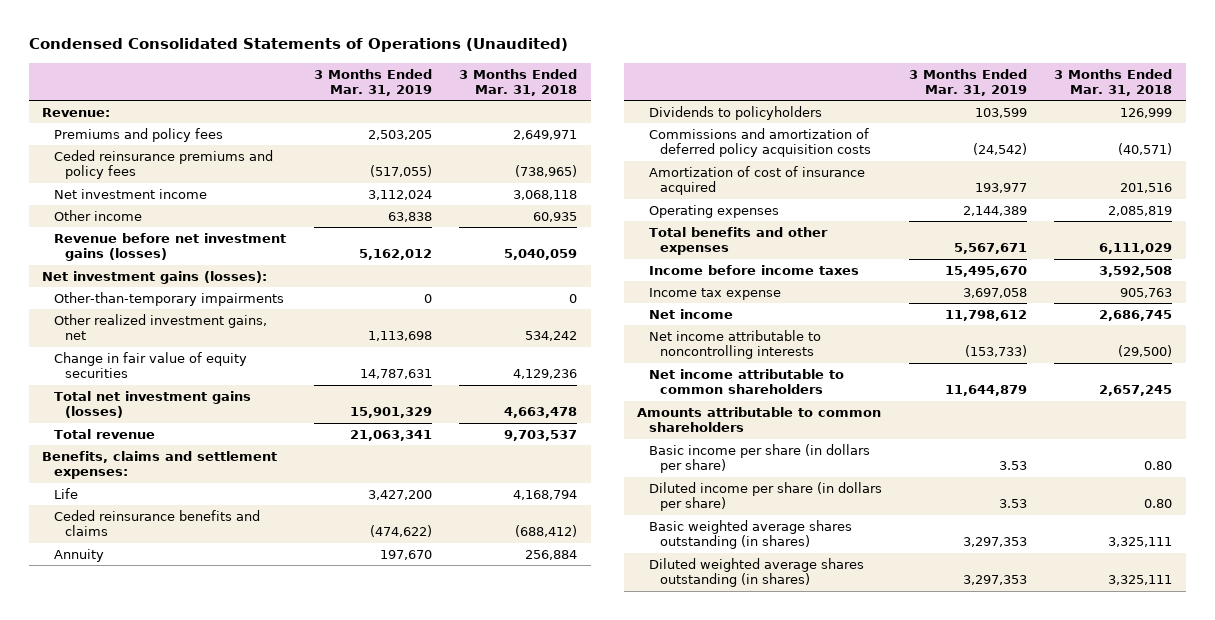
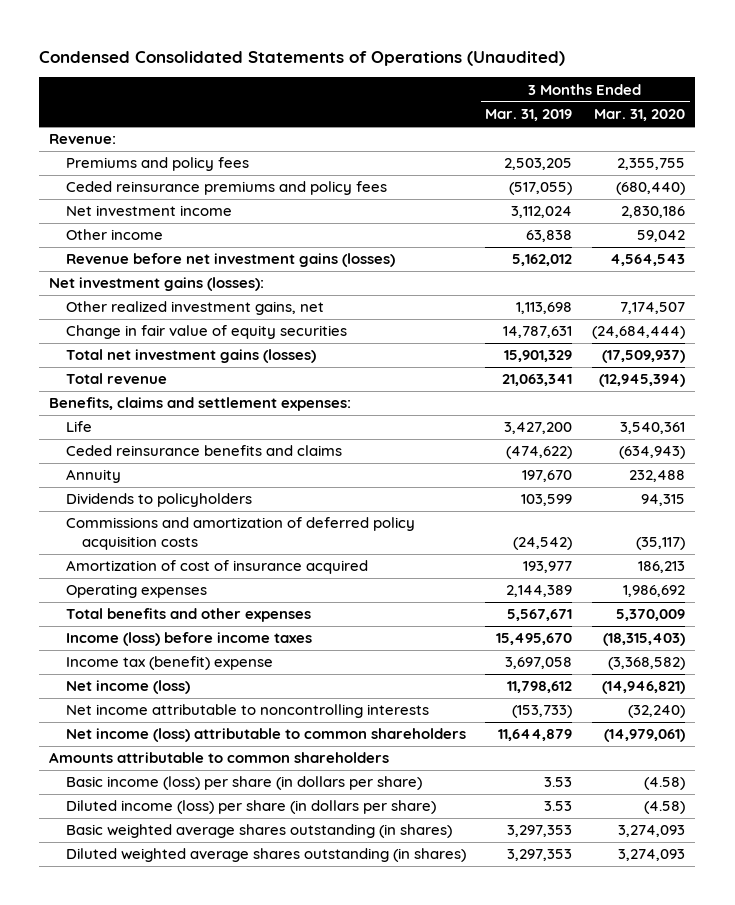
[459,68,578,97] 3 Months Ended Mar. 31, 2018 -> none
none -> [594,109,686,122] Mar. 31, 2020
[53,291,284,306] Other-than-temporary impairments -> none
[648,264,859,275] Income before income taxes -> [65,632,312,647] Income (loss) before income taxes
[648,287,781,300] Income tax expense -> [65,656,273,671] Income tax (benefit) expense
[648,308,733,319] Net income -> [65,680,190,695] Net income (loss)
[648,368,844,395] Net income attributable to common shareholders -> [65,728,466,743] Net income (loss) attributable to common shareholders
[648,443,870,474] Basic income per share (in dollars per share) -> [65,776,422,791] Basic income (loss) per share (in dollars per share)
[648,481,882,512] Diluted income per share (in dollars per share) -> [65,800,436,815] Diluted income (loss) per share (in dollars per share)

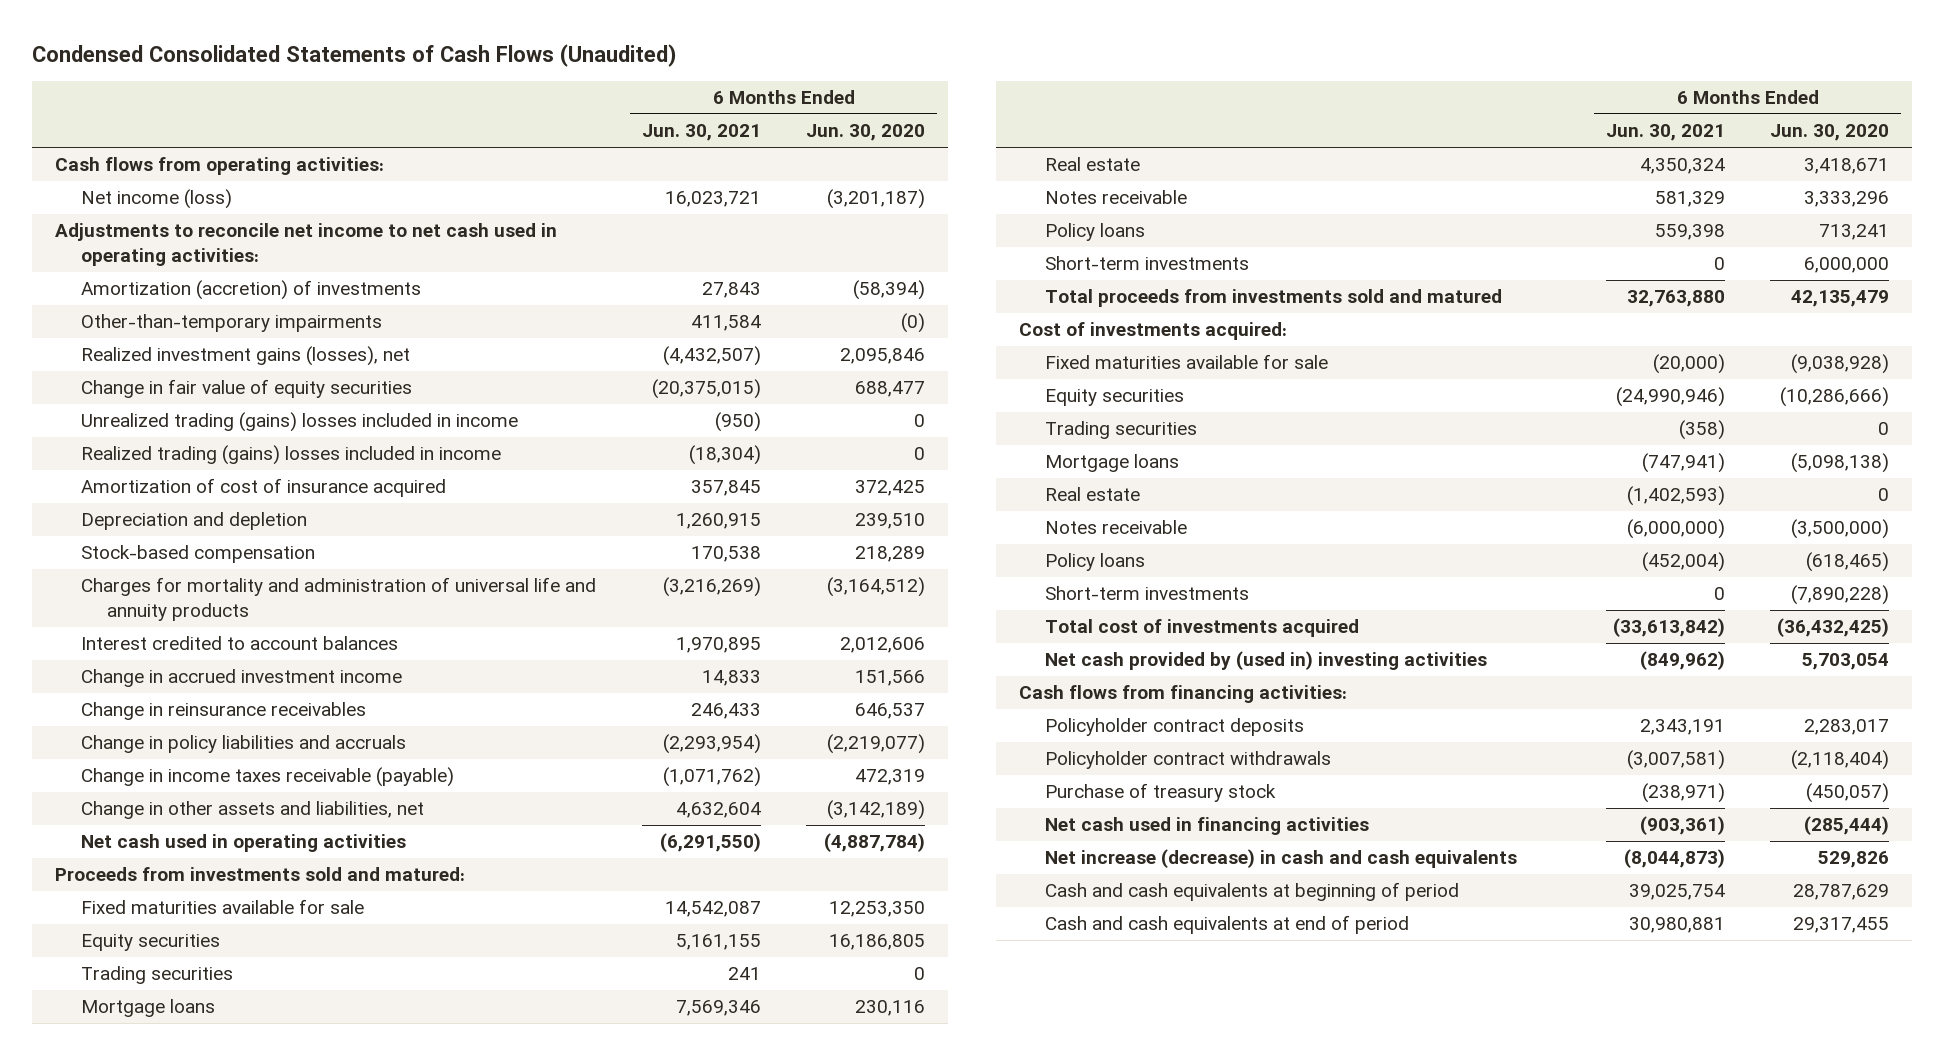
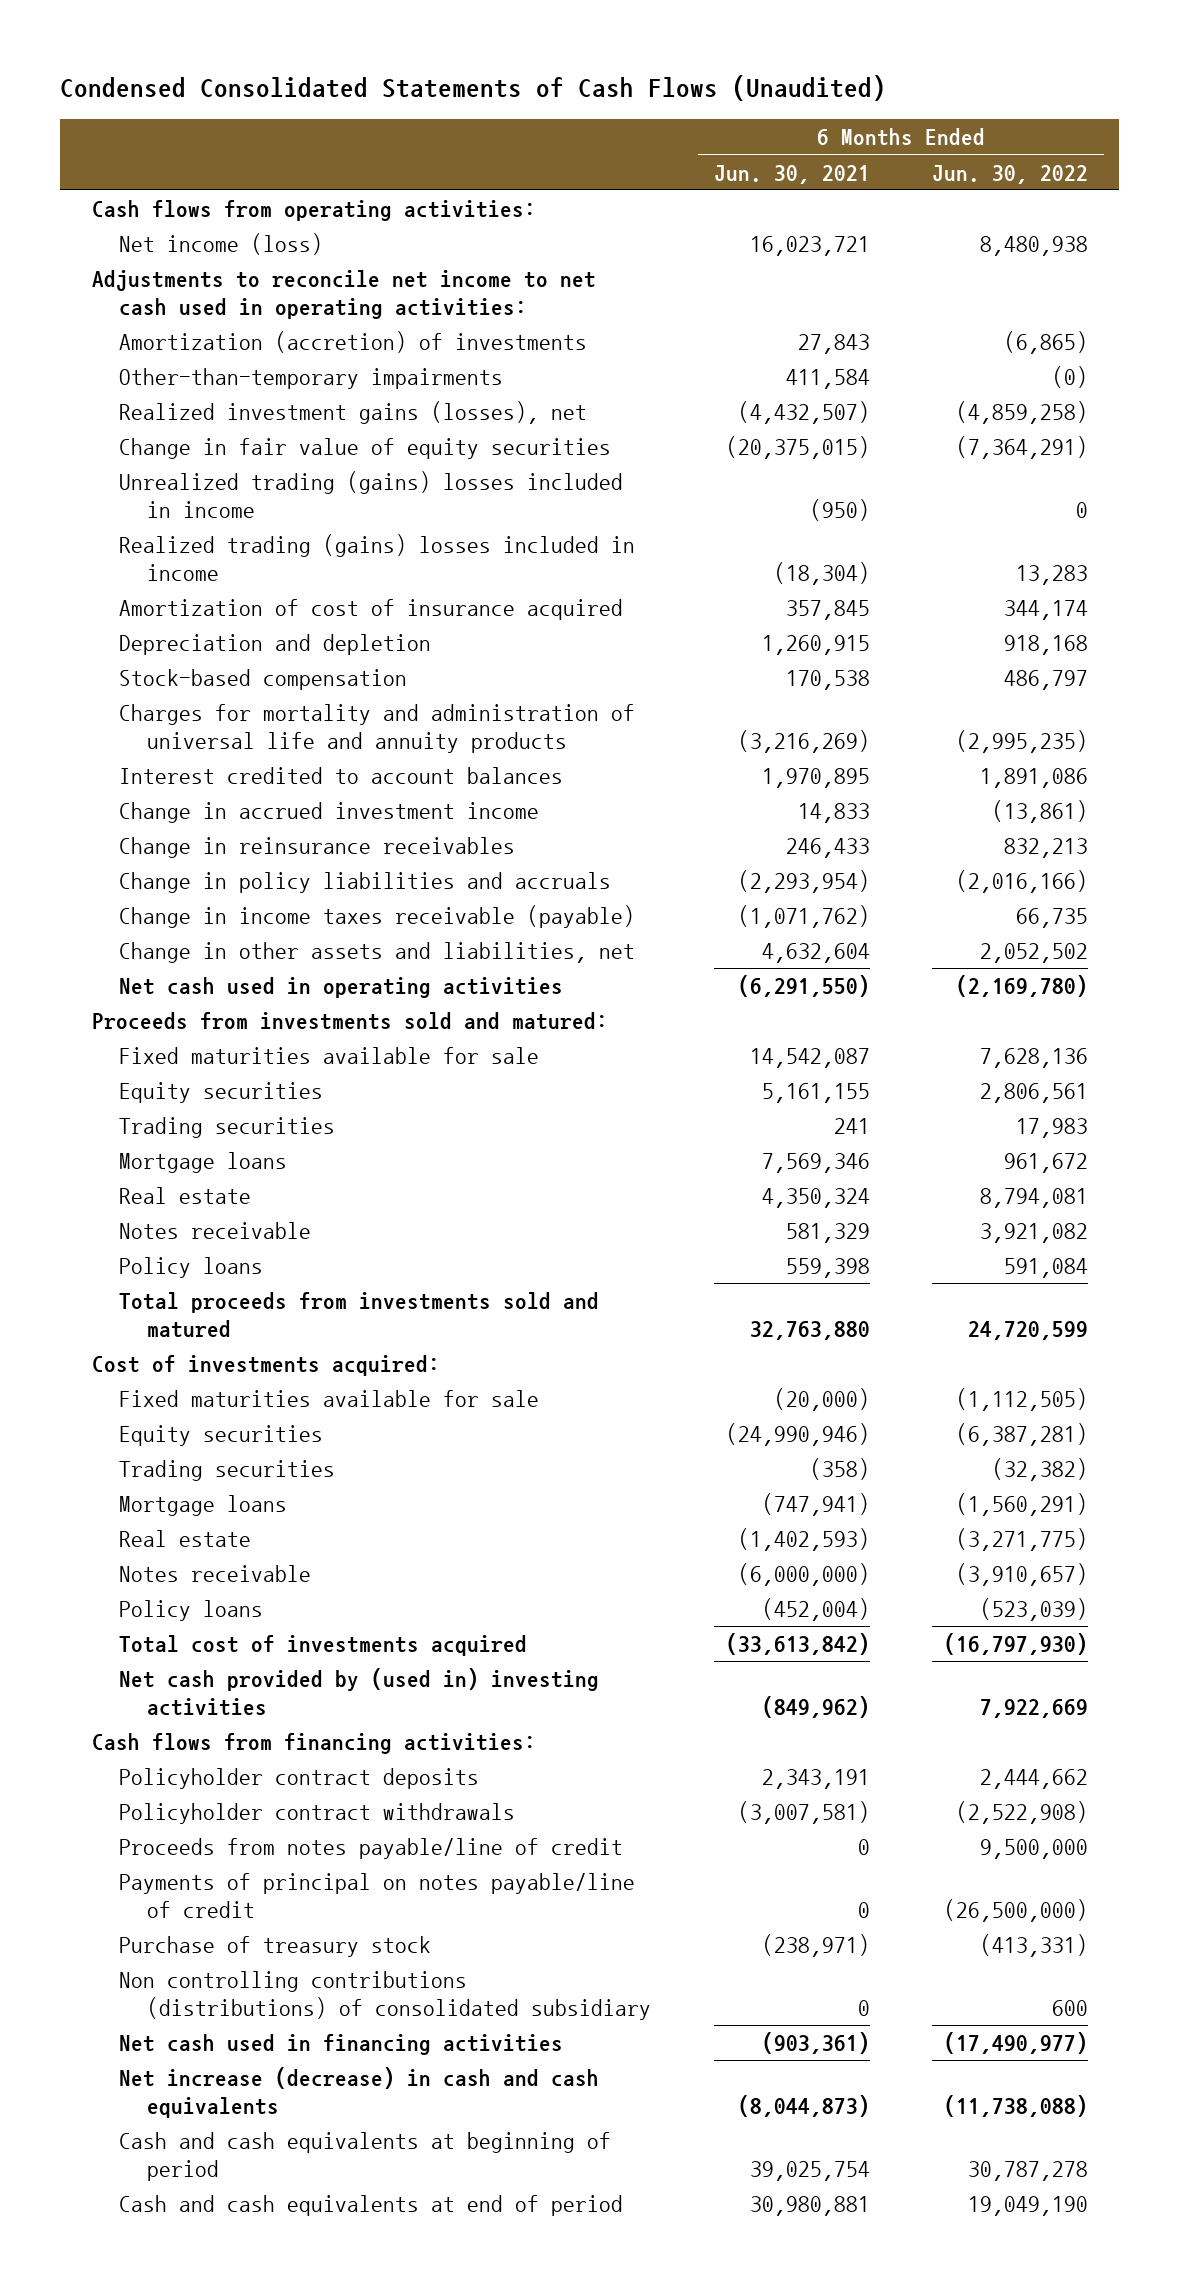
[806,124,926,142] Jun. 30, 2020 -> none
none -> [932,164,1089,184] Jun. 30, 2022
[1044,256,1249,271] Short-term investments -> none
[1044,586,1249,601] Short-term investments -> none
none -> [119,1838,624,1860] Proceeds from notes payable/line of credit
none -> [119,1873,636,1919] Payments of principal on notes payable/line of credit
none -> [119,1971,652,2021] Non controlling contributions (distributions) of consolidated subsidiary

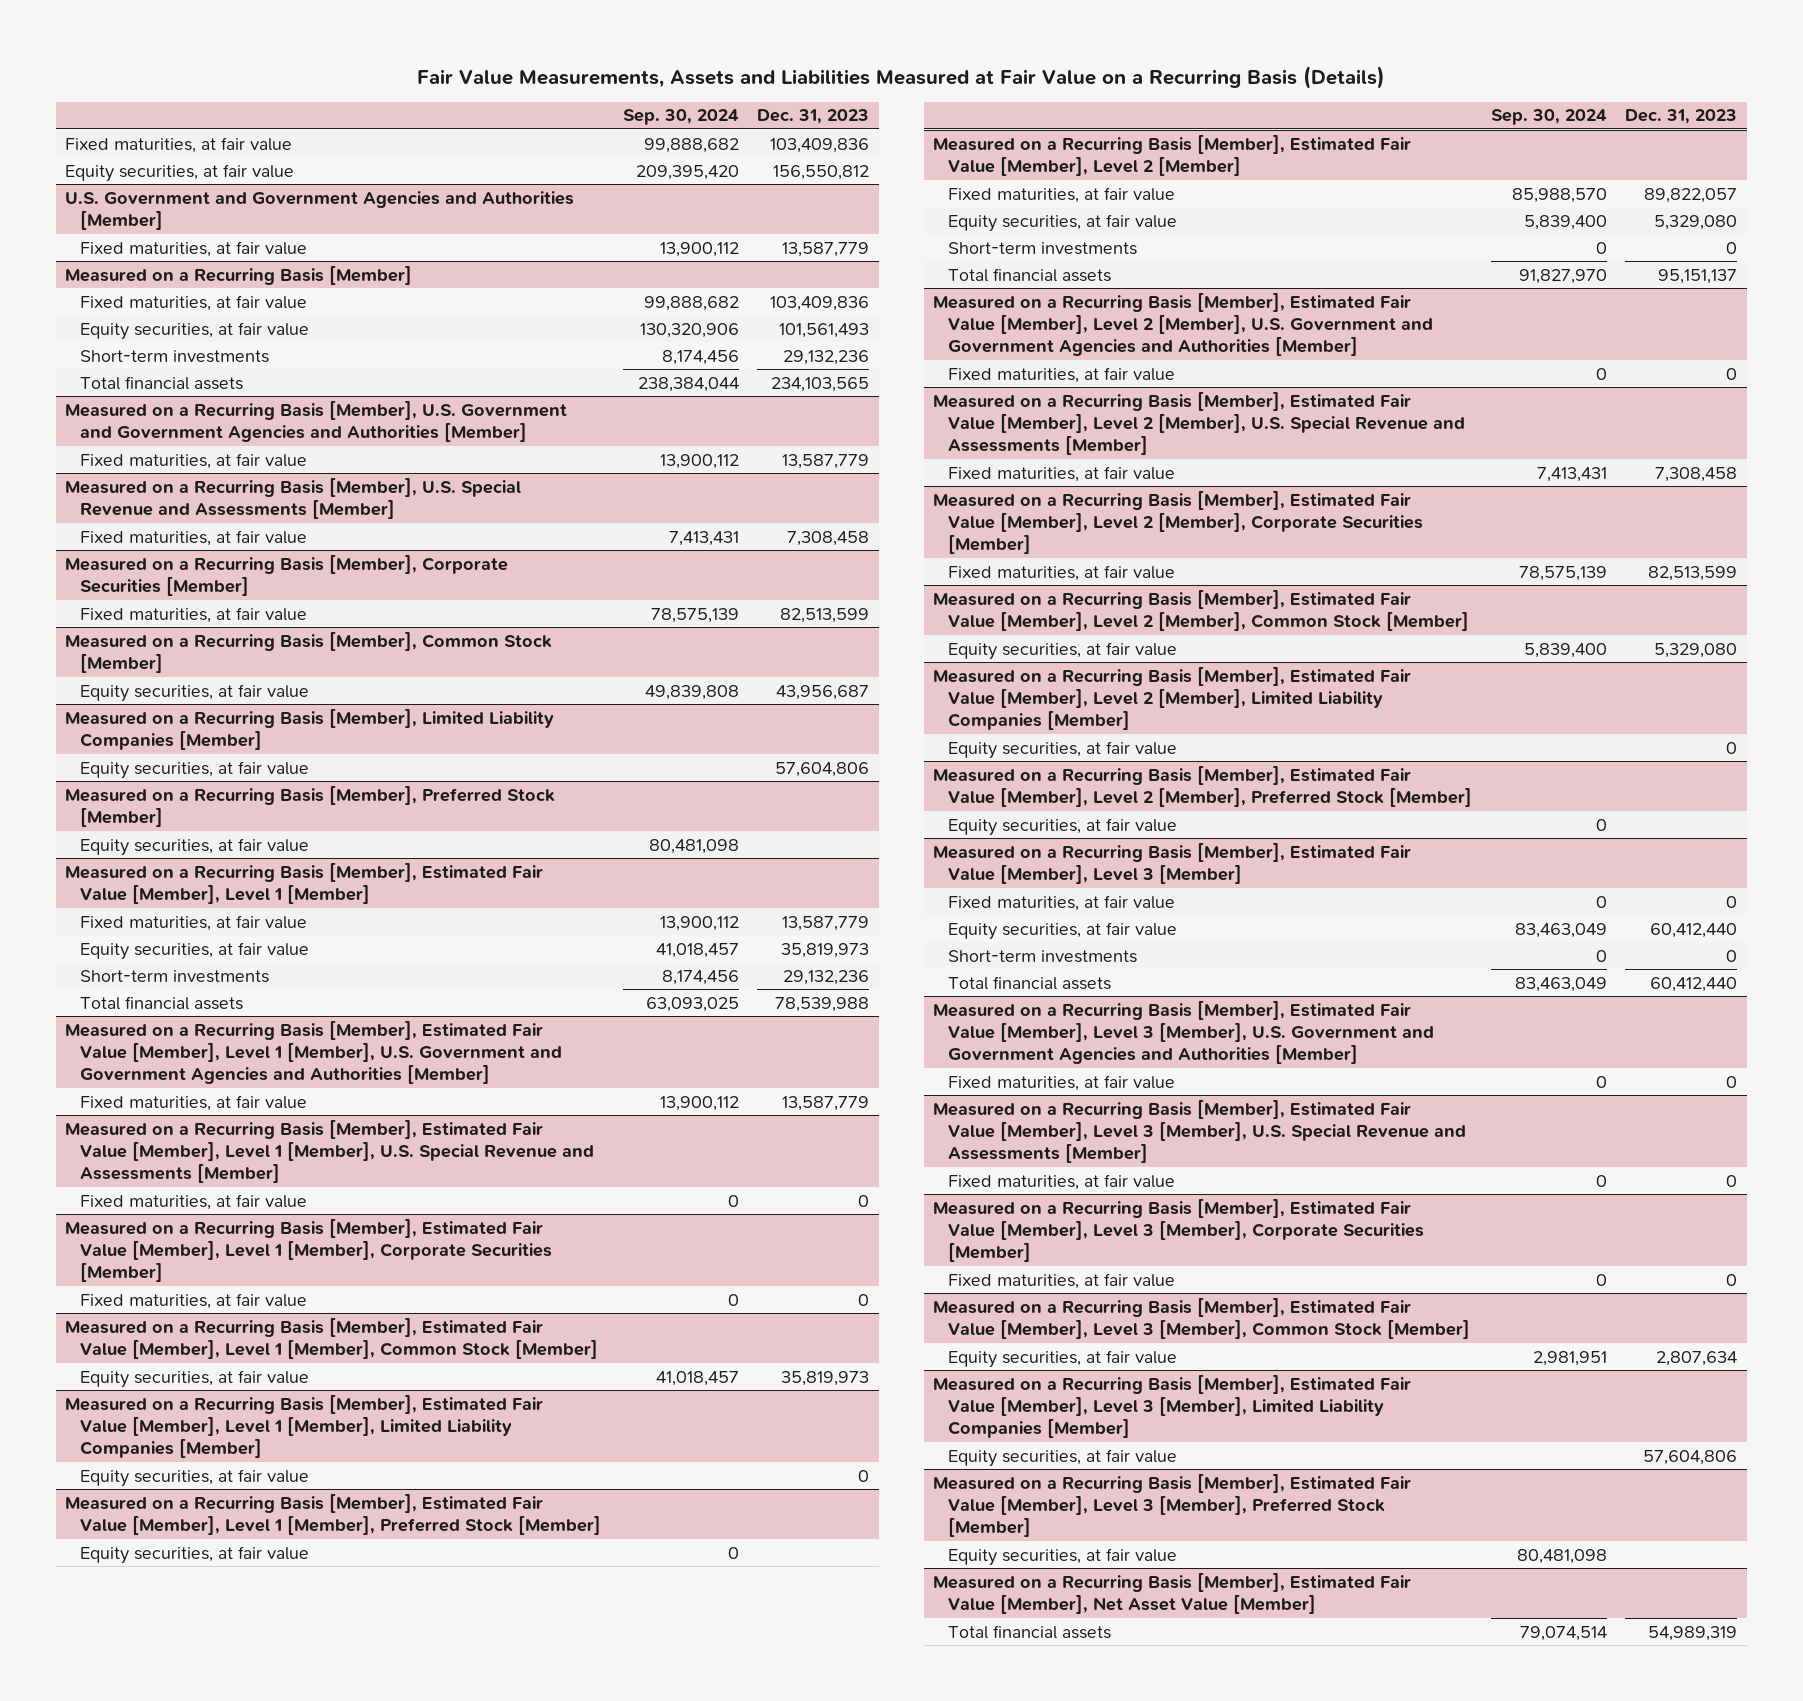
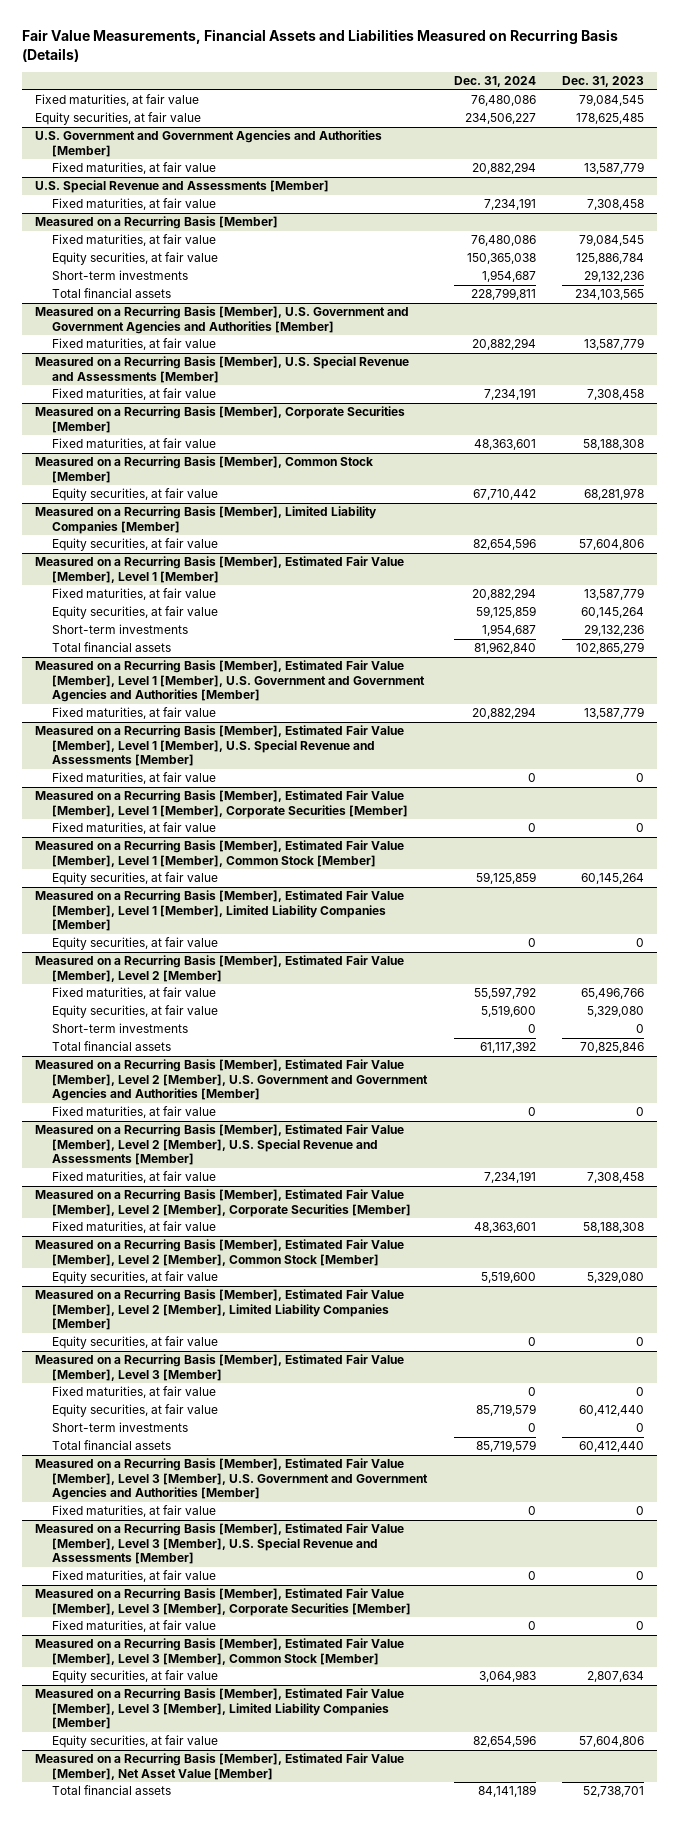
[417,65,1386,89] Fair Value Measurements, Assets and Liabilities Measured at Fair Value on a Recurring Basis (Details) -> [22,29,619,62] Fair Value Measurements, Financial Assets and Liabilities Measured on Recurring Basis (Details)
[622,109,739,126] Sep. 30, 2024 -> none
none -> [453,76,536,88] Dec. 31, 2024
[770,137,870,153] 103,409,836 -> [579,94,645,107] 79,084,545
[773,164,870,180] 156,550,812 -> [576,113,645,125] 178,625,485
none -> [35,180,330,194] U.S. Special Revenue and Assessments [Member]
none -> [52,198,217,211] Fixed maturities, at fair value
[770,295,870,311] 103,409,836 -> [579,234,645,247] 79,084,545
[779,322,870,338] 101,561,493 -> [576,253,645,265] 125,886,784
[780,607,870,623] 82,513,599 -> [583,439,645,451] 58,188,308
[776,684,870,700] 43,956,687 -> [584,488,645,501] 68,281,978
[65,785,556,828] Measured on a Recurring Basis [Member], Preferred Stock [Member] -> none
[79,837,309,856] Equity securities, at fair value -> none
[781,942,870,958] 35,819,973 -> [581,607,645,619] 60,145,264
[775,996,870,1012] 78,539,988 -> [576,642,645,655] 102,865,279
[781,1370,870,1386] 35,819,973 -> [581,873,645,885] 60,145,264
[65,1493,601,1536] Measured on a Recurring Basis [Member], Estimated Fair Value [Member], Level 1 [Member], Preferred Stock [Member] -> none
[79,1545,309,1564] Equity securities, at fair value -> none
[1644,187,1738,203] 89,822,057 -> [581,987,645,1000] 65,496,766
[1658,268,1738,284] 95,151,137 -> [580,1042,645,1054] 70,825,846
[1648,565,1738,581] 82,513,599 -> [583,1222,645,1234] 58,188,308
[933,765,1472,808] Measured on a Recurring Basis [Member], Estimated Fair Value [Member], Level 2 [Member], Preferred Stock [Member] -> none
[947,817,1177,836] Equity securities, at fair value -> none
[933,1473,1412,1538] Measured on a Recurring Basis [Member], Estimated Fair Value [Member], Level 3 [Member], Preferred Stock [Member] -> none
[947,1547,1177,1566] Equity securities, at fair value -> none
[1648,1625,1738,1641] 54,989,319 -> [583,1786,645,1798] 52,738,701

